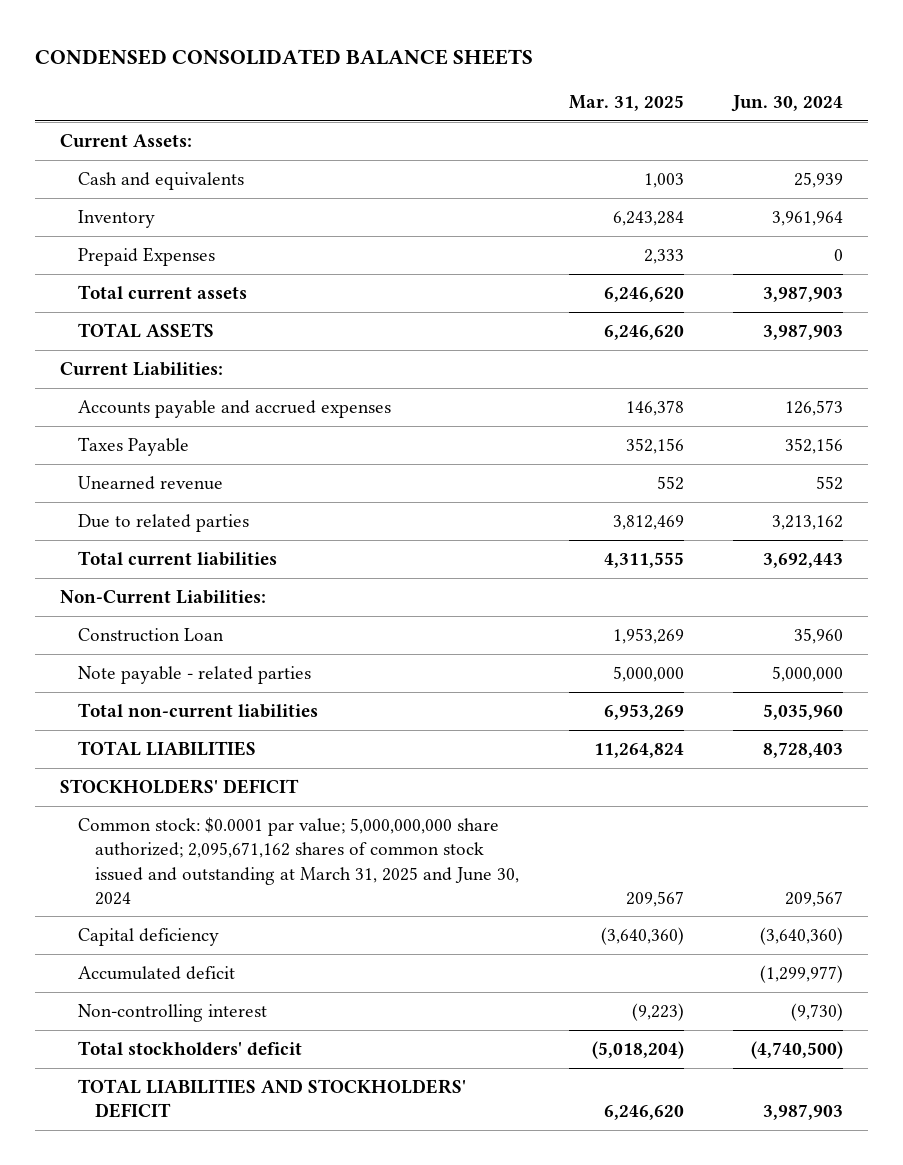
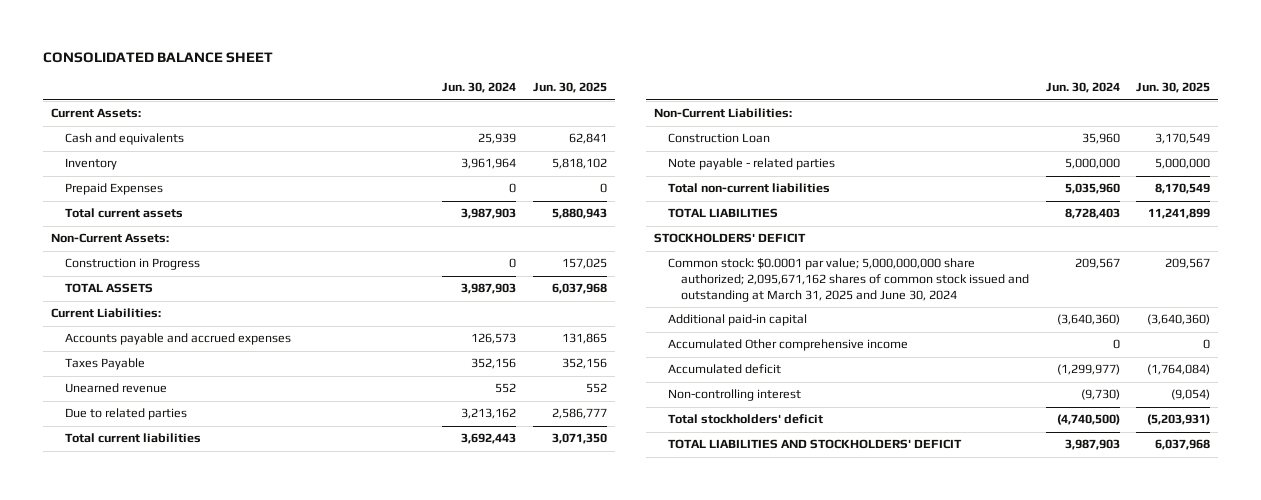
[35,49,534,66] CONDENSED CONSOLIDATED BALANCE SHEETS -> [43,52,274,64] CONSOLIDATED BALANCE SHEET
[568,95,684,112] Mar. 31, 2025 -> none
none -> [532,82,607,94] Jun. 30, 2025
none -> [51,233,170,244] Non-Current Assets:
none -> [64,258,200,271] Construction in Progress
[77,927,219,946] Capital deficiency -> [667,314,807,327] Additional paid-in capital
none -> [667,339,908,352] Accumulated Other comprehensive income

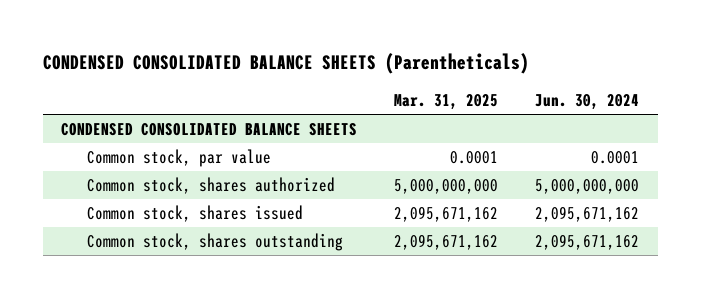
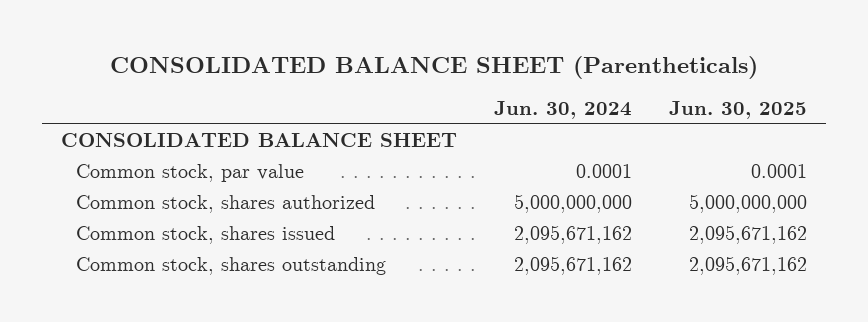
[43,53,530,75] CONDENSED CONSOLIDATED BALANCE SHEETS (Parentheticals) -> [110,56,759,80] CONSOLIDATED BALANCE SHEET (Parentheticals)
[394,93,499,110] Mar. 31, 2025 -> none
none -> [669,101,808,120] Jun. 30, 2025
[61,122,358,136] CONDENSED CONSOLIDATED BALANCE SHEETS -> [60,133,457,148] CONSOLIDATED BALANCE SHEET

